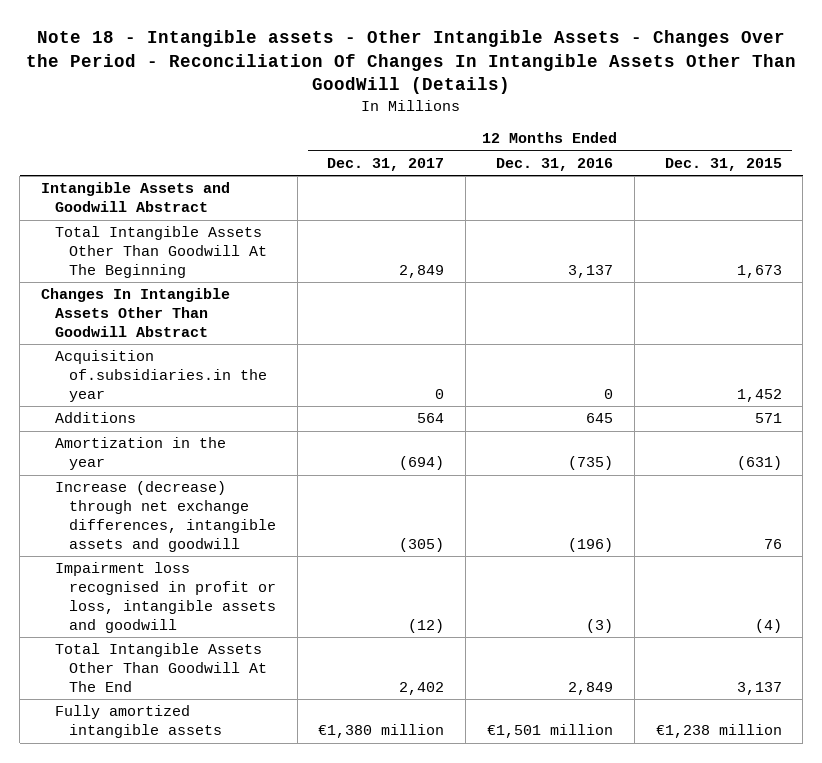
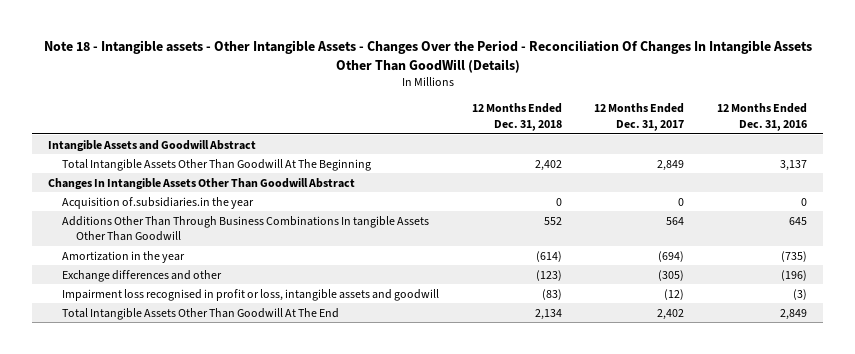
[664,157,782,171] Dec. 31, 2015 -> none
none -> [471,103,562,131] 12 Months Ended Dec. 31, 2018
[54,412,136,424] Additions -> [62,215,430,242] Additions Other Than Through Business Combinations In tangible Assets Other Than Goodwill
[54,481,276,552] Increase (decrease) through net exchange differences, intangible assets and goodwill -> [62,269,223,282] Exchange differences and other
[54,705,222,739] Fully amortized intangible assets -> none

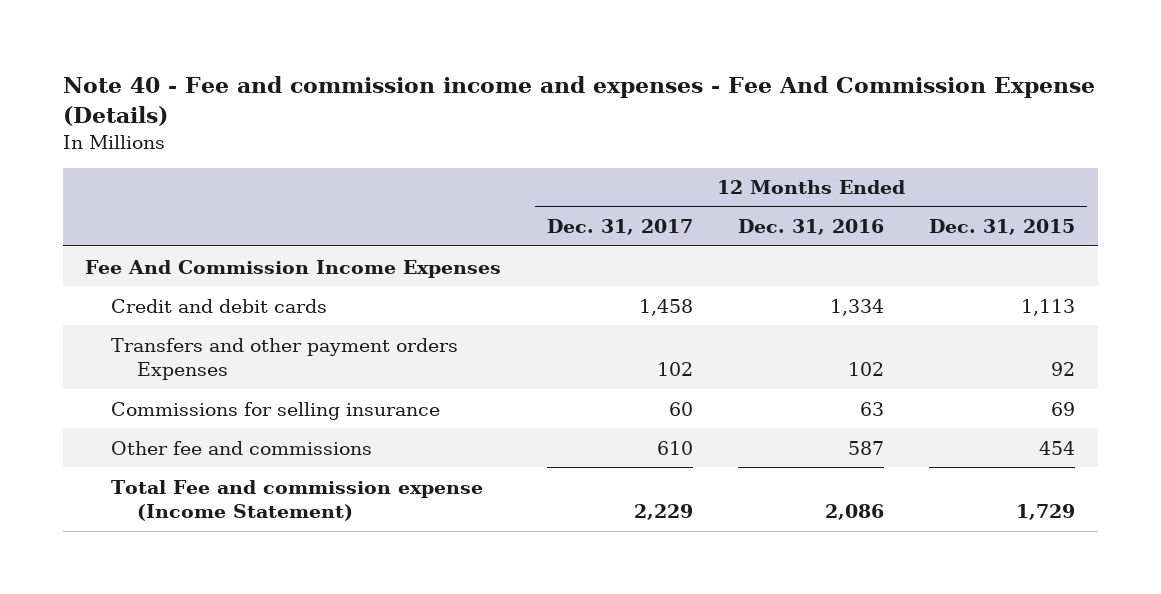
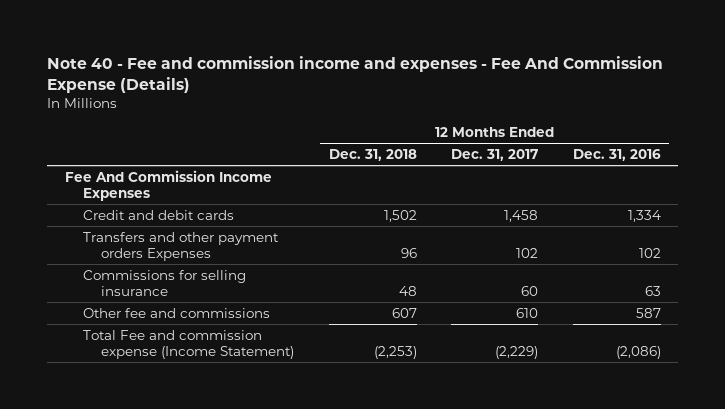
[929,219,1076,236] Dec. 31, 2015 -> none
none -> [328,148,417,161] Dec. 31, 2018
[633,504,693,521] 2,229 -> [495,346,539,360] (2,229)
[824,504,884,521] 2,086 -> [615,346,661,360] (2,086)

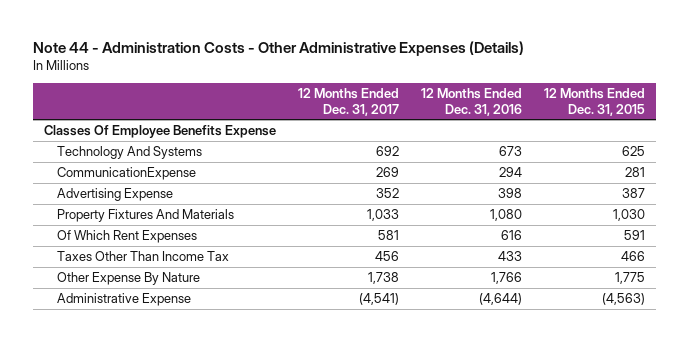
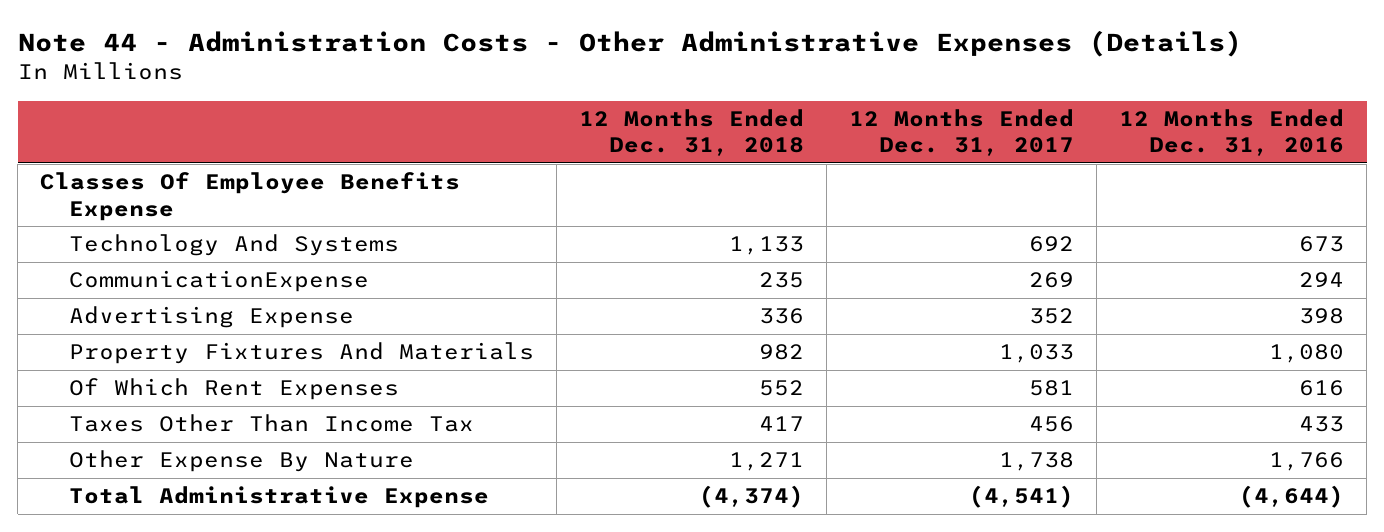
[544,88,646,116] 12 Months Ended Dec. 31, 2015 -> none
none -> [579,108,805,157] 12 Months Ended Dec. 31, 2018
[56,292,191,306] Administrative Expense -> [68,486,489,509] Total Administrative Expense

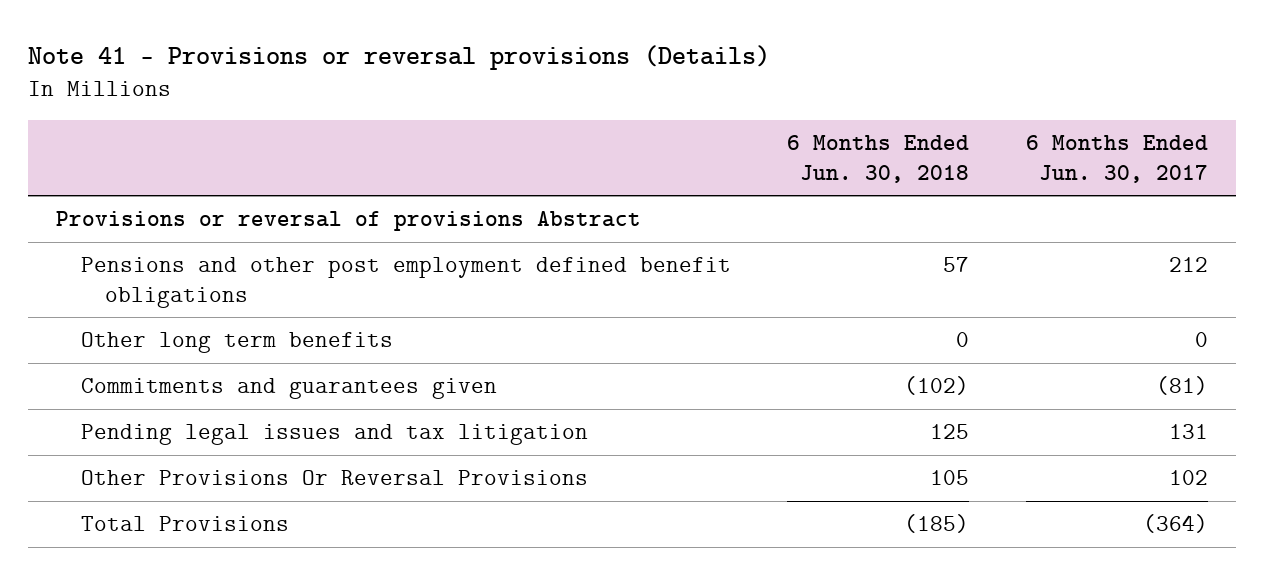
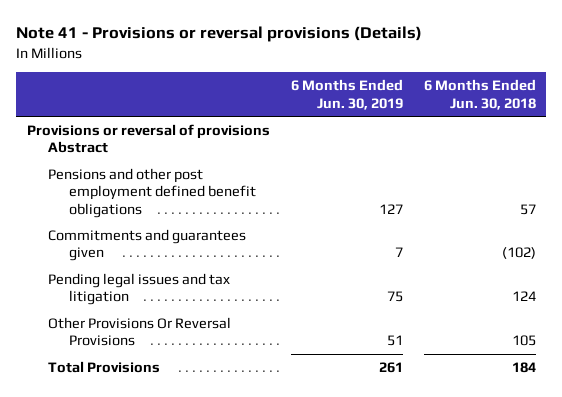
[1025,135,1208,183] 6 Months Ended Jun. 30, 2017 -> none
none -> [290,79,403,110] 6 Months Ended Jun. 30, 2019
[80,332,393,354] Other long term benefits -> none
[930,424,970,440] 125 -> [511,291,536,302] 124
[904,514,970,534] (185) -> [511,362,536,374] 184

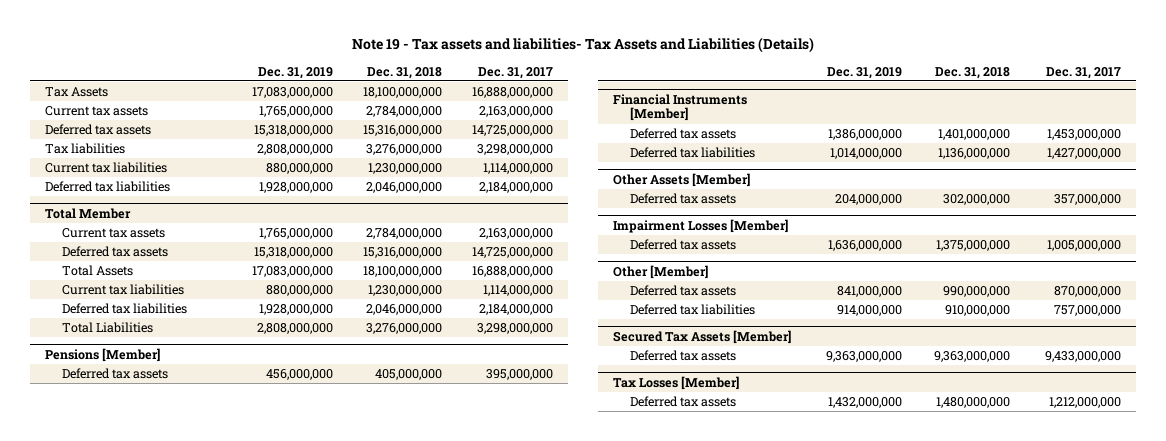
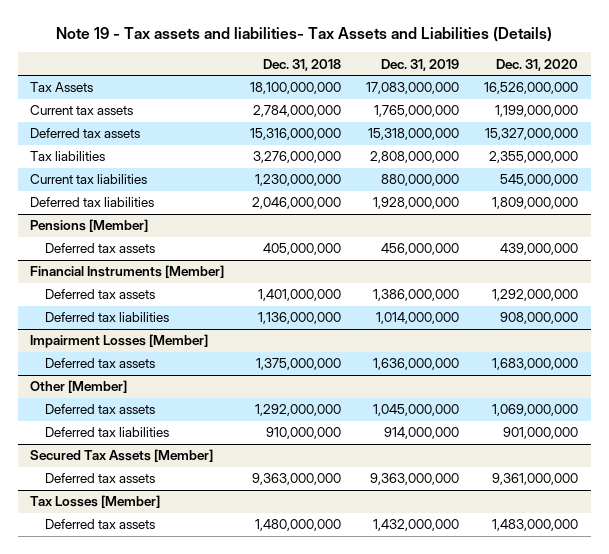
[477,66,553,79] Dec. 31, 2017 -> none
none -> [496,58,579,71] Dec. 31, 2020
[44,207,131,219] Total Member -> none
[61,228,165,239] Current tax assets -> none
[61,246,168,258] Deferred tax assets -> none
[61,265,133,277] Total Assets -> none
[61,284,184,296] Current tax liabilities -> none
[61,303,187,315] Deferred tax liabilities -> none
[61,322,153,334] Total Liabilities -> none
[613,172,751,187] Other Assets [Member] -> none
[630,193,737,205] Deferred tax assets -> none
[836,286,902,298] 841,000,000 -> [372,404,459,417] 1,045,000,000
[943,286,1011,298] 990,000,000 -> [254,404,341,417] 1,292,000,000

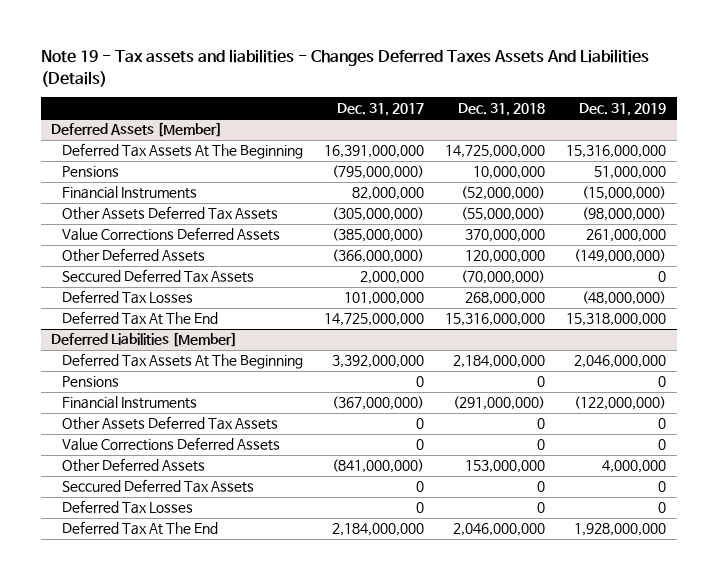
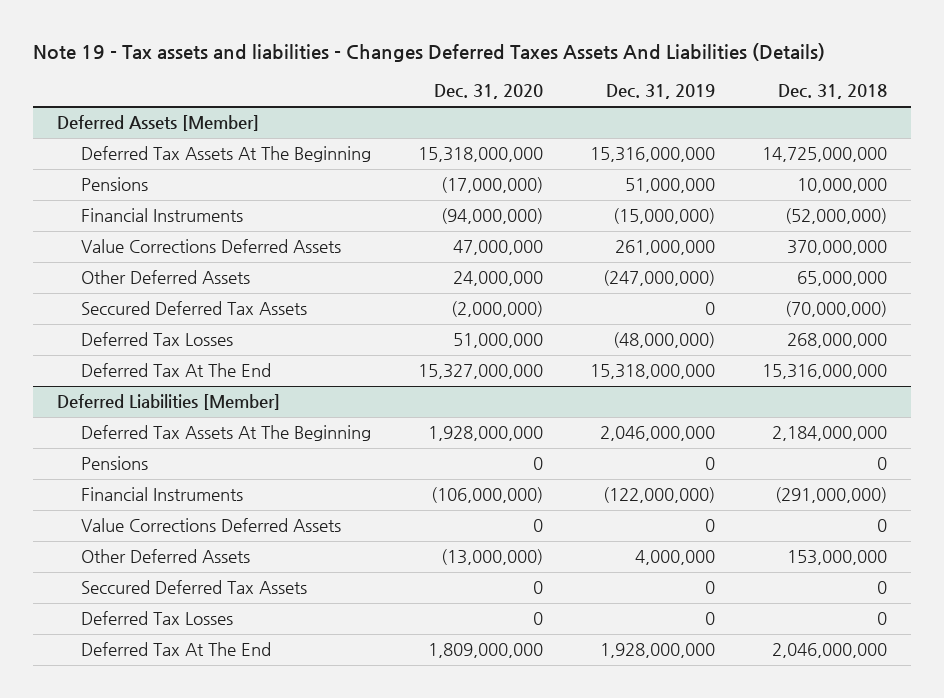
[336,102,424,116] Dec. 31, 2017 -> none
none -> [434,84,544,100] Dec. 31, 2020
[61,206,278,221] Other Assets Deferred Tax Assets -> none
[464,250,545,264] 120,000,000 -> [797,271,888,287] 65,000,000
[574,249,667,264] (149,000,000) -> [603,270,716,287] (247,000,000)
[61,416,278,431] Other Assets Deferred Tax Assets -> none

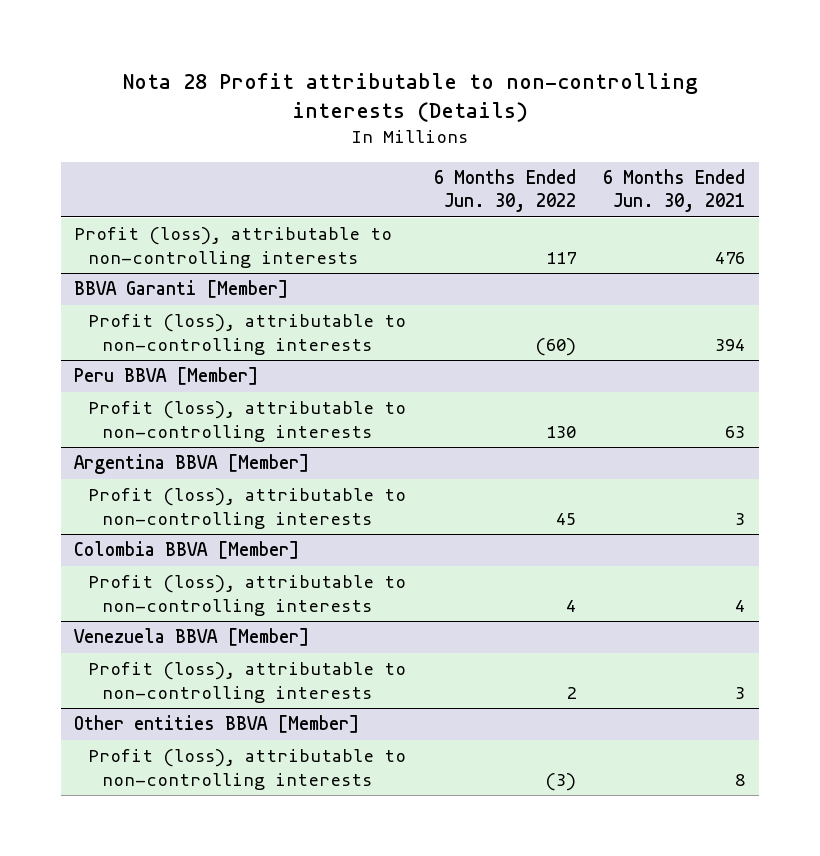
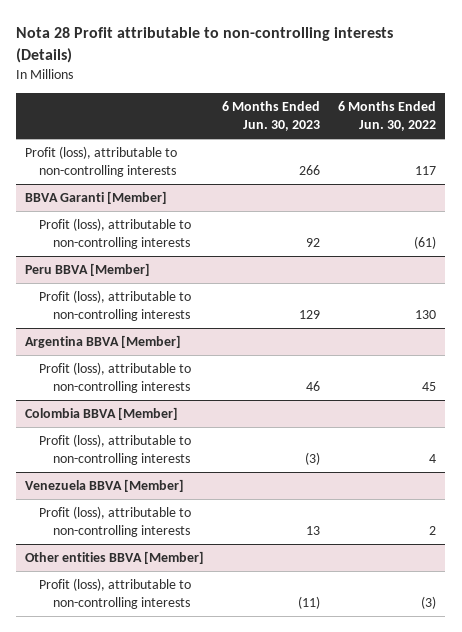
[603,169,746,213] 6 Months Ended Jun. 30, 2021 -> none
none -> [222,101,321,132] 6 Months Ended Jun. 30, 2023
[534,337,576,356] (60) -> [414,235,437,249] (61)

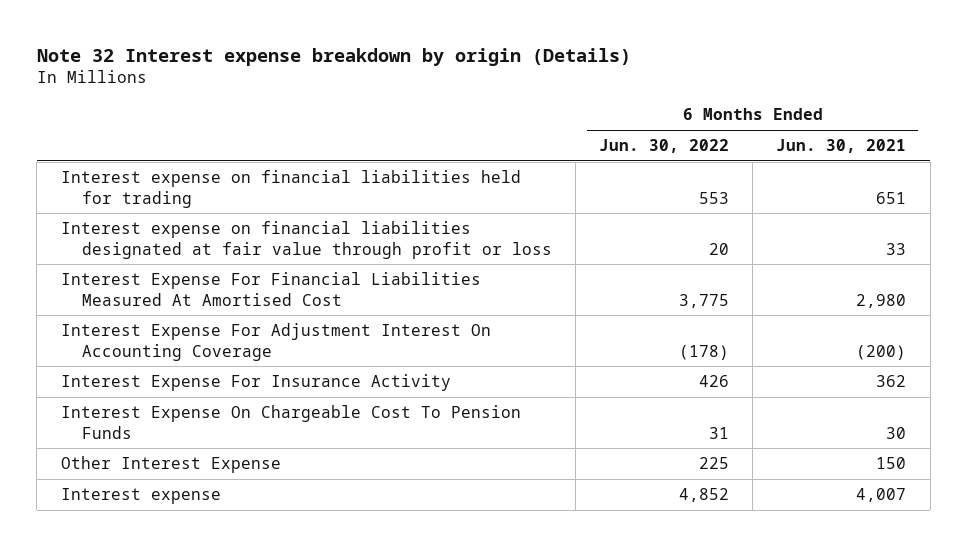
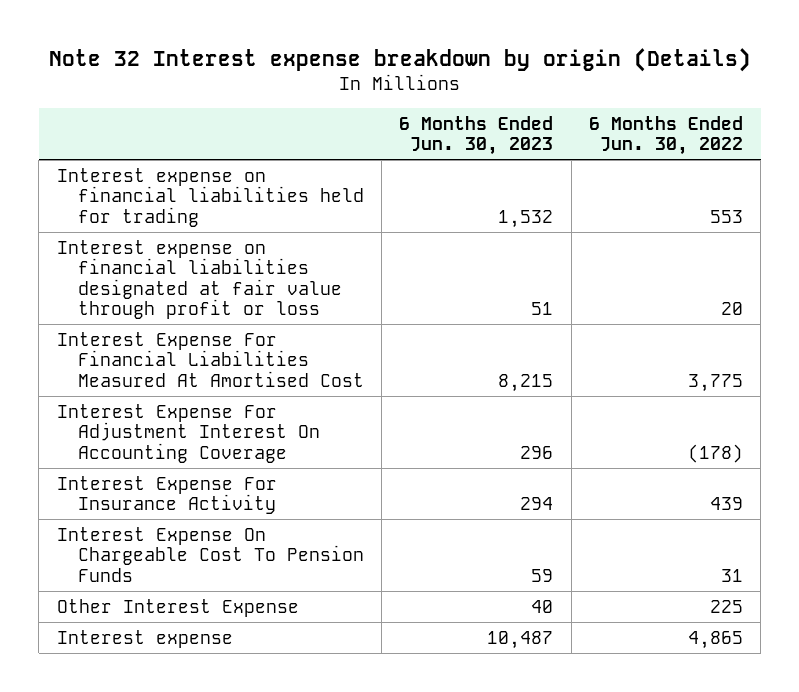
[776,139,907,154] Jun. 30, 2021 -> none
none -> [399,115,554,156] 6 Months Ended Jun. 30, 2023
[699,375,730,388] 426 -> [709,497,743,511] 439
[679,488,730,503] 4,852 -> [687,630,743,649] 4,865

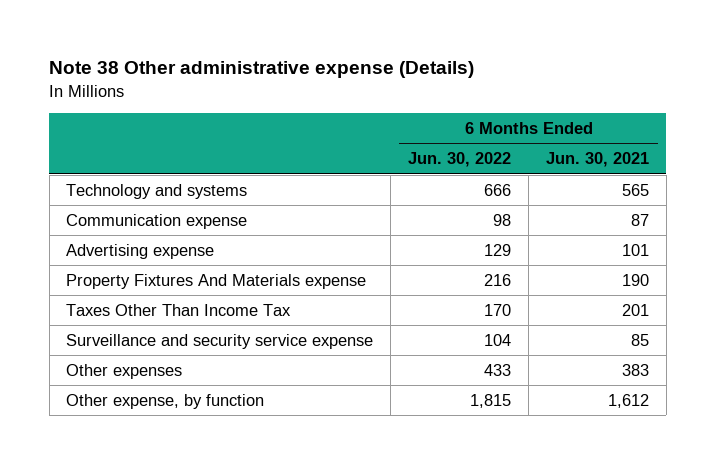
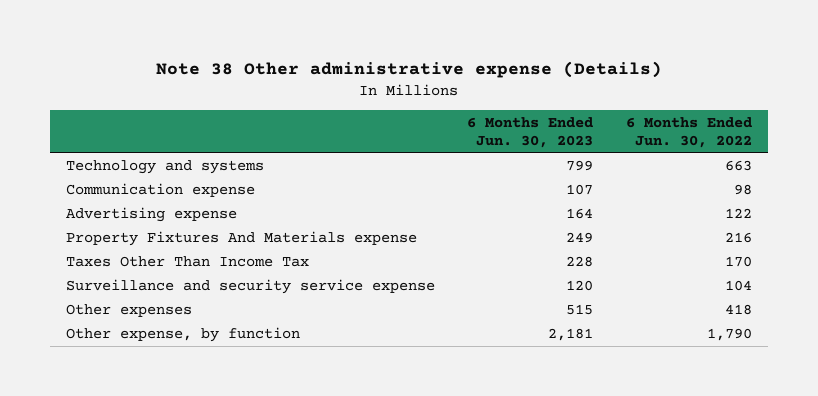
[545,152,649,168] Jun. 30, 2021 -> none
none -> [467,116,594,149] 6 Months Ended Jun. 30, 2023
[484,183,512,196] 666 -> [724,160,752,172] 663
[484,243,512,256] 129 -> [724,208,752,219] 122
[484,363,512,376] 433 -> [724,304,752,316] 418
[470,393,512,408] 1,815 -> [706,328,752,342] 1,790

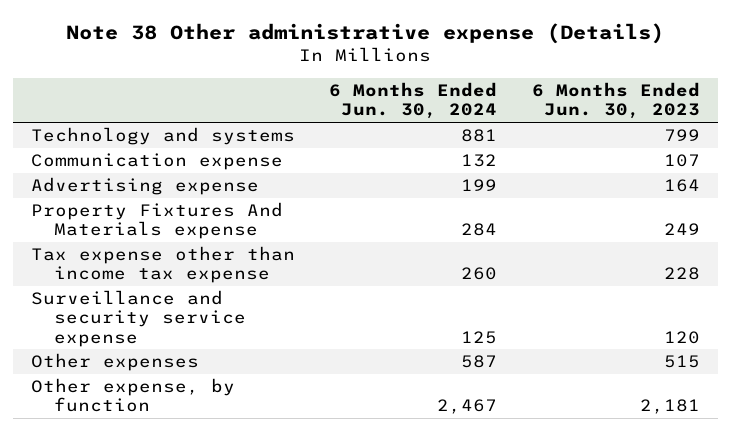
[625,116,752,149] 6 Months Ended Jun. 30, 2022 -> none
none -> [329,82,498,120] 6 Months Ended Jun. 30, 2024
[66,256,310,268] Taxes Other Than Income Tax -> [30,246,295,284] Tax expense other than income tax expense

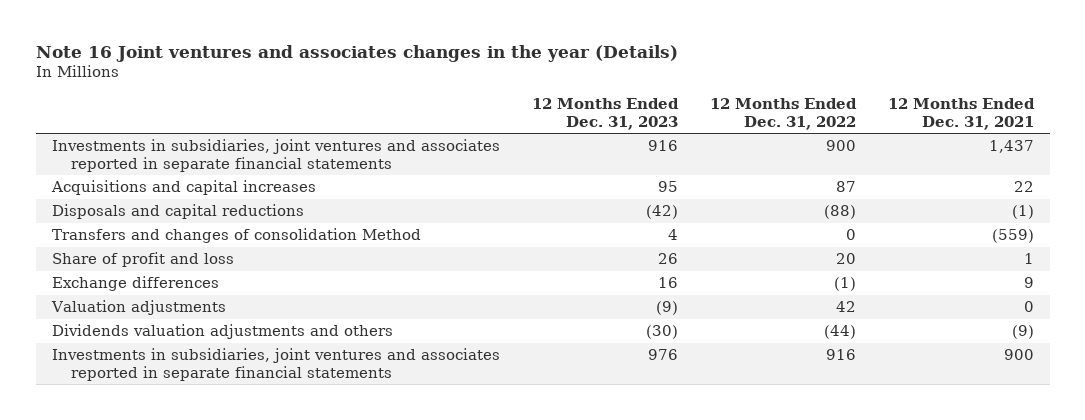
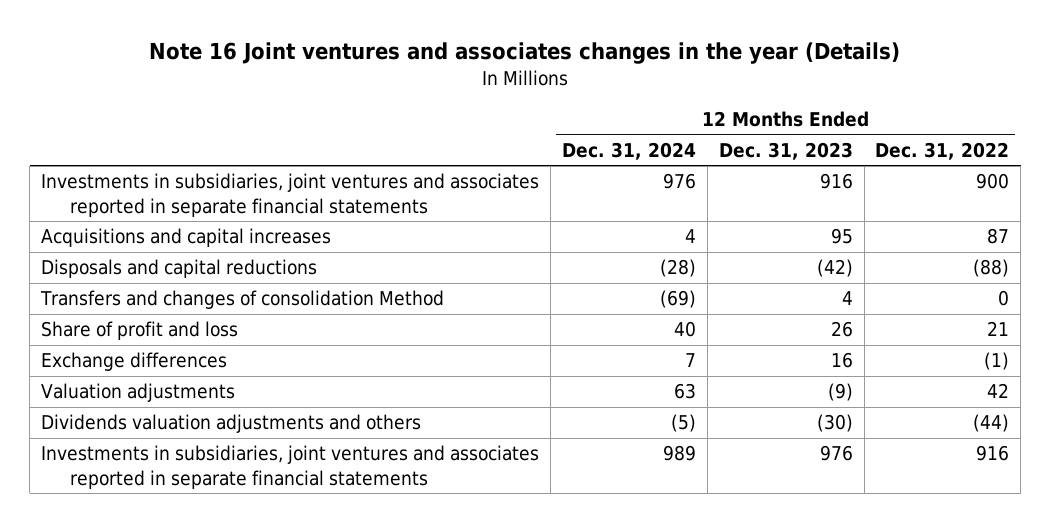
[887,97,1035,130] 12 Months Ended Dec. 31, 2021 -> none
none -> [561,141,696,160] Dec. 31, 2024
[835,253,856,265] 20 -> [987,321,1010,337] 21

